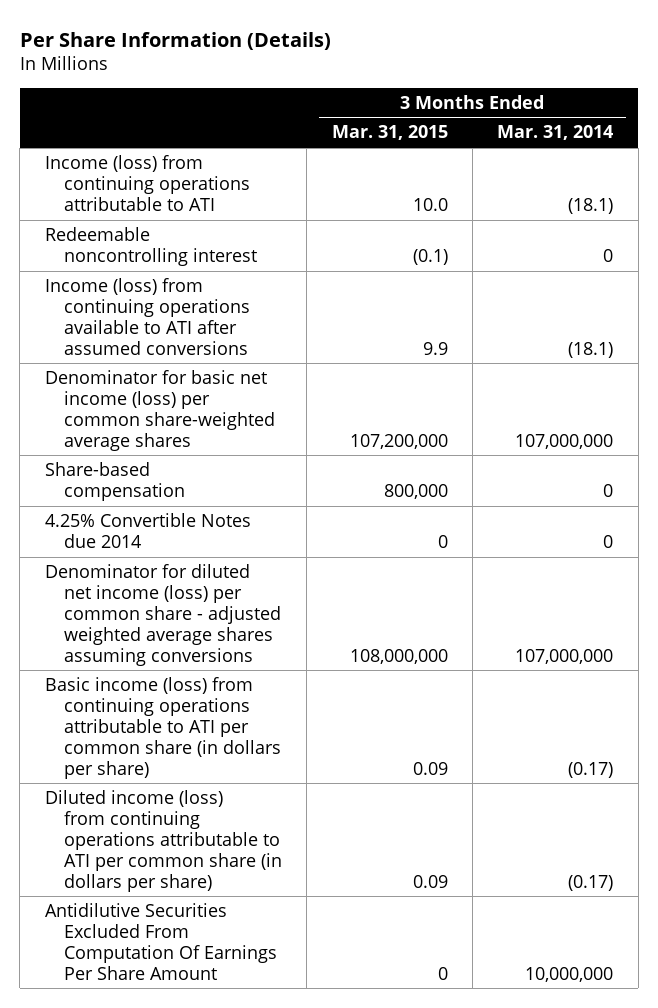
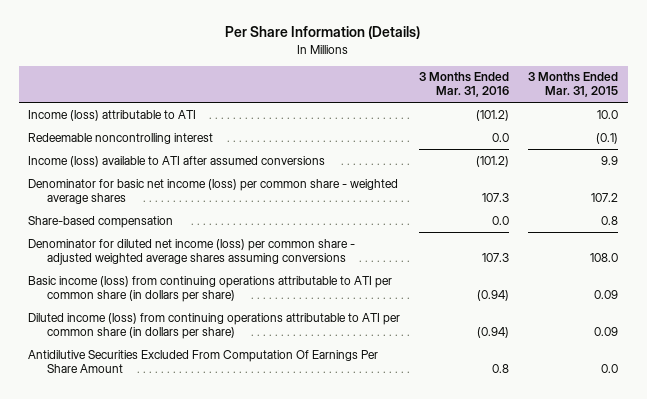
[497,125,614,141] Mar. 31, 2014 -> none
none -> [419,72,510,98] 3 Months Ended Mar. 31, 2016
[44,155,250,211] Income (loss) from continuing operations attributable to ATI -> [28,109,197,121] Income (loss) attributable to ATI
[44,513,251,548] 4.25% Convertible Notes due 2014 -> none
[44,278,250,355] Income (loss) from continuing operations available to ATI after assumed conversions -> [28,155,326,167] Income (loss) available to ATI after assumed conversions
[44,370,275,451] Denominator for basic net income (loss) per common share-weighted average shares -> [28,178,399,204] Denominator for basic net income (loss) per common share - weighted average shares
[349,433,448,449] 107,200,000 -> [591,192,619,202] 107.2
[383,483,448,499] 800,000 -> [601,215,619,225] 0.8
[349,648,448,664] 108,000,000 -> [590,252,619,262] 108.0
[437,966,448,980] 0 -> [601,363,619,373] 0.0

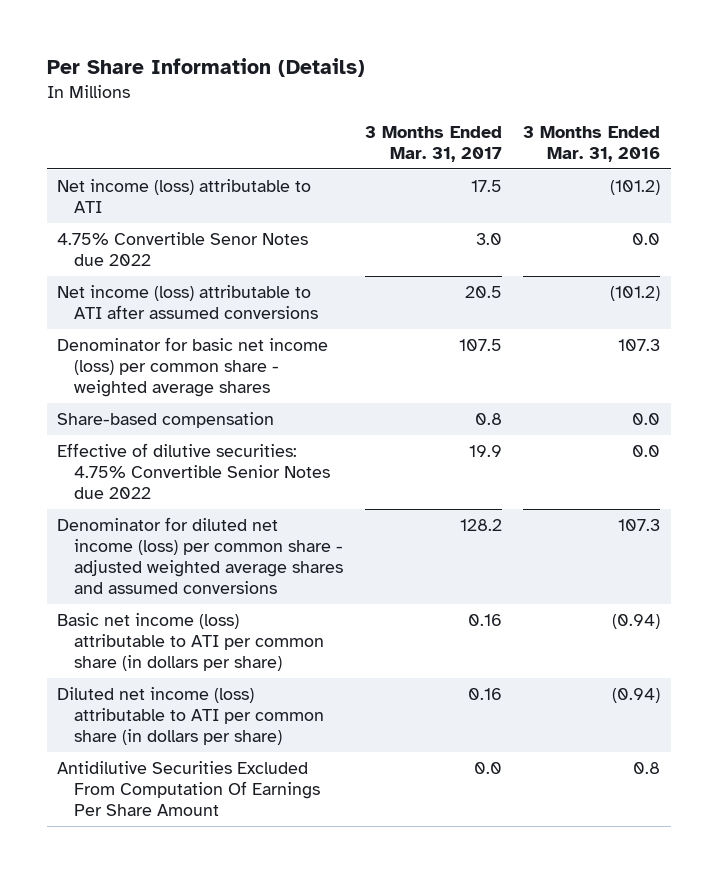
[528,72,619,98] 3 Months Ended Mar. 31, 2015 -> none
none -> [364,125,502,162] 3 Months Ended Mar. 31, 2017
[28,132,214,144] Redeemable noncontrolling interest -> none
[28,109,197,121] Income (loss) attributable to ATI -> [57,179,312,214] Net income (loss) attributable to ATI
none -> [57,232,309,267] 4.75% Convertible Senor Notes due 2022
[28,155,326,167] Income (loss) available to ATI after assumed conversions -> [57,285,319,320] Net income (loss) attributable to ATI after assumed conversions
none -> [57,443,331,500] Effective of dilutive securities: 4.75% Convertible Senior Notes due 2022
[28,238,356,265] Denominator for diluted net income (loss) per common share - adjusted weighted average shares assuming conversions -> [57,517,344,595] Denominator for diluted net income (loss) per common share - adjusted weighted average shares and assumed conversions
[28,275,393,302] Basic income (loss) from continuing operations attributable to ATI per common share (in dollars per share) -> [57,613,325,672] Basic net income (loss) attributable to ATI per common share (in dollars per share)
[28,312,401,339] Diluted income (loss) from continuing operations attributable to ATI per common share (in dollars per share) -> [57,687,325,746] Diluted net income (loss) attributable to ATI per common share (in dollars per share)

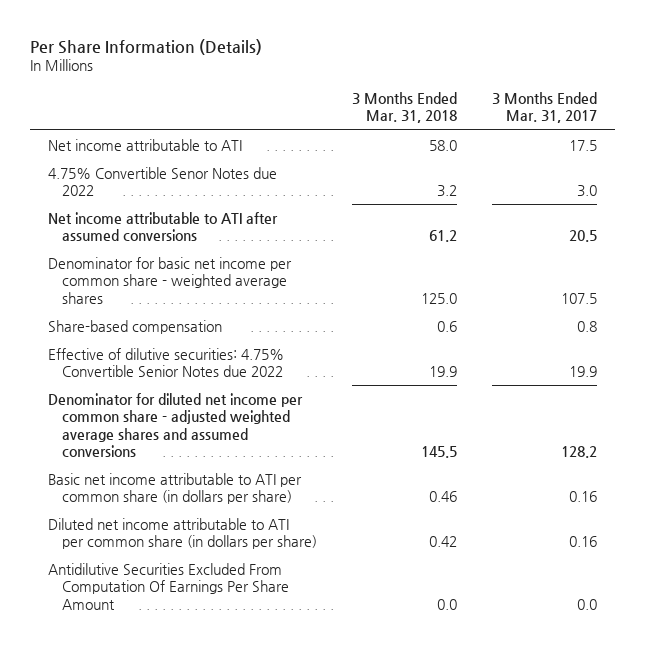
[522,125,660,162] 3 Months Ended Mar. 31, 2016 -> none
none -> [352,91,458,124] 3 Months Ended Mar. 31, 2018
[57,179,312,214] Net income (loss) attributable to ATI -> [47,138,242,151] Net income attributable to ATI
[57,285,319,320] Net income (loss) attributable to ATI after assumed conversions -> [47,211,278,242] Net income attributable to ATI after assumed conversions
[57,337,329,398] Denominator for basic net income (loss) per common share - weighted average shares -> [47,256,292,304] Denominator for basic net income per common share - weighted average shares
[57,517,344,595] Denominator for diluted net income (loss) per common share - adjusted weighted average shares and assumed conversions -> [47,392,303,457] Denominator for diluted net income per common share - adjusted weighted average shares and assumed conversions
[57,613,325,672] Basic net income (loss) attributable to ATI per common share (in dollars per share) -> [47,472,302,505] Basic net income attributable to ATI per common share (in dollars per share)
[57,687,325,746] Diluted net income (loss) attributable to ATI per common share (in dollars per share) -> [47,517,317,550] Diluted net income attributable to ATI per common share (in dollars per share)

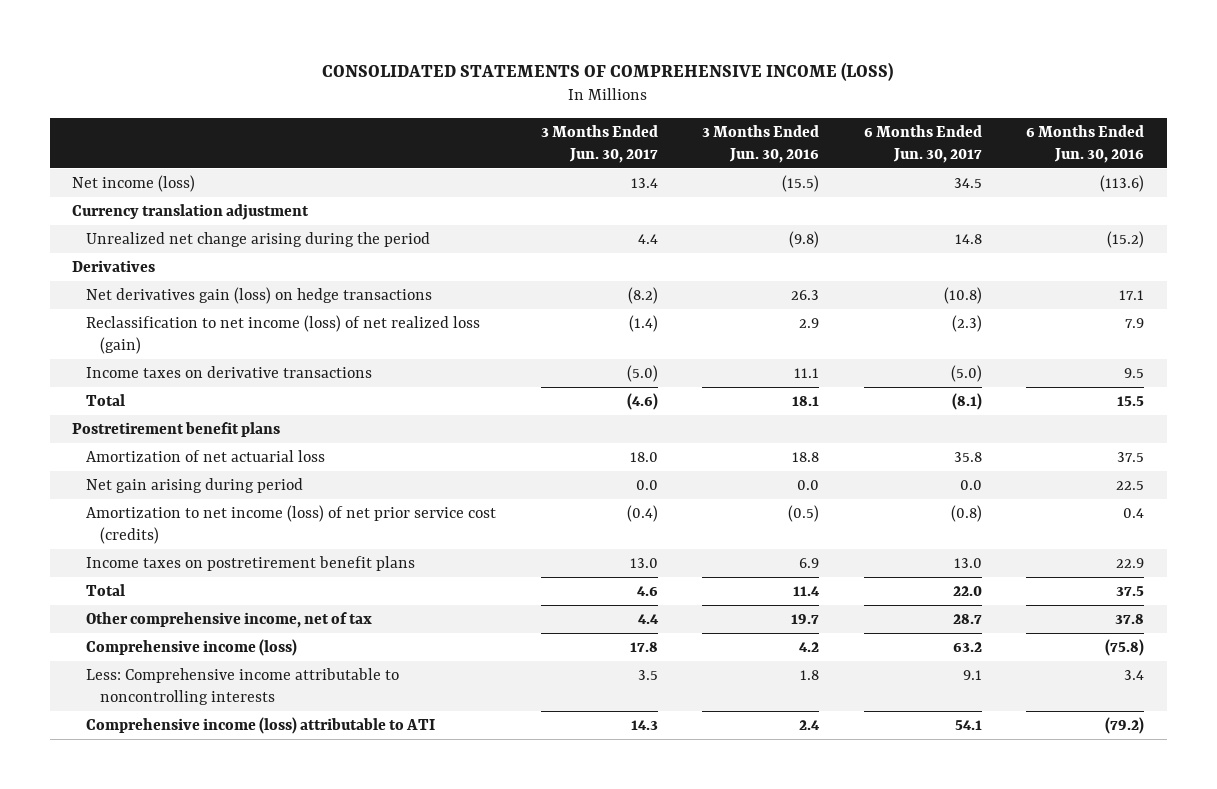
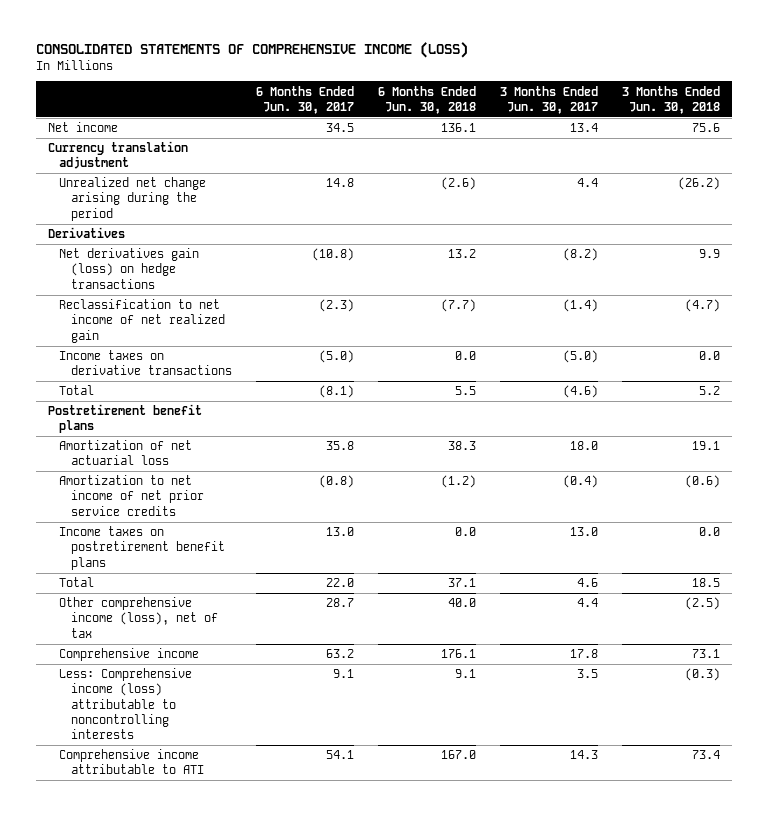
[702,124,820,163] 3 Months Ended Jun. 30, 2016 -> none
[1026,124,1145,163] 6 Months Ended Jun. 30, 2016 -> none
none -> [377,85,476,114] 6 Months Ended Jun. 30, 2018
none -> [621,85,720,114] 3 Months Ended Jun. 30, 2018
[72,174,196,192] Net income (loss) -> [47,122,118,133] Net income
[86,314,481,354] Reclassification to net income (loss) of net realized loss (gain) -> [59,299,225,343] Reclassification to net income of net realized gain
[86,477,304,493] Net gain arising during period -> none
[86,504,497,544] Amortization to net income (loss) of net prior service cost (credits) -> [59,475,204,516] Amortization to net income of net prior service credits
[86,611,373,628] Other comprehensive income, net of tax -> [59,597,218,638] Other comprehensive income (loss), net of tax
[86,638,298,656] Comprehensive income (loss) -> [59,648,200,662] Comprehensive income
[86,667,400,705] Less: Comprehensive income attributable to noncontrolling interests -> [59,668,193,740] Less: Comprehensive income (loss) attributable to noncontrolling interests
[86,716,436,734] Comprehensive income (loss) attributable to ATI -> [59,749,204,775] Comprehensive income attributable to ATI

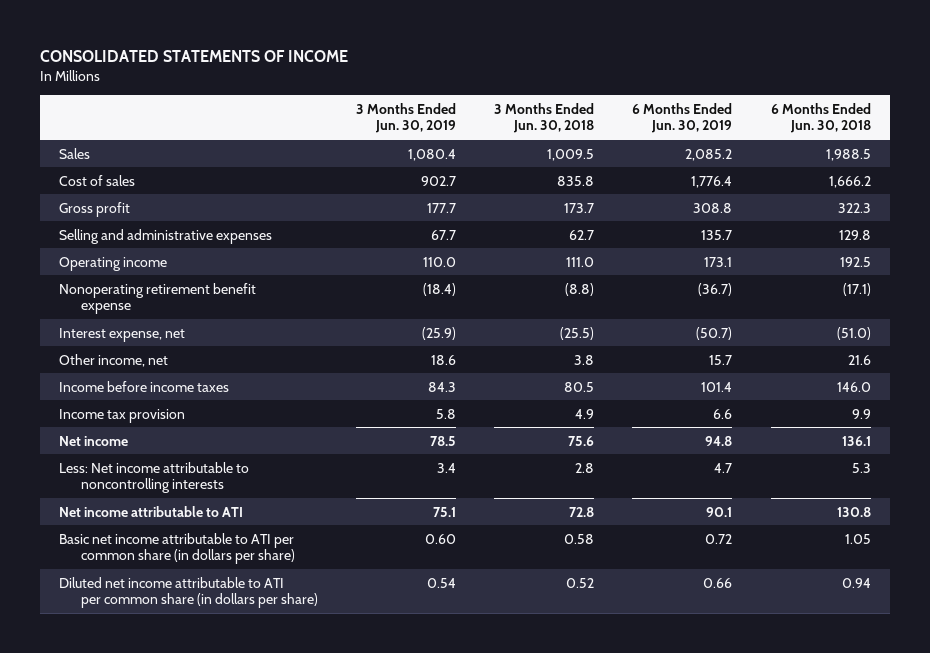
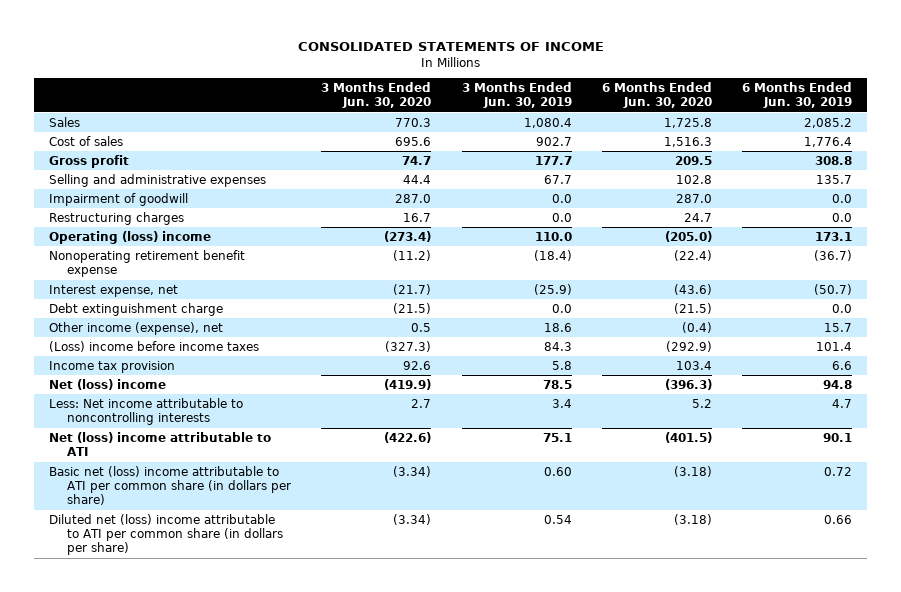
[494,102,595,134] 3 Months Ended Jun. 30, 2018 -> none
[770,102,871,134] 6 Months Ended Jun. 30, 2018 -> none
none -> [321,81,432,108] 3 Months Ended Jun. 30, 2020
none -> [601,81,712,108] 6 Months Ended Jun. 30, 2020
none -> [48,192,188,206] Impairment of goodwill
none -> [48,211,184,225] Restructuring charges
[59,256,168,271] Operating income -> [48,230,211,244] Operating (loss) income
none -> [48,302,223,316] Debt extinguishment charge
[59,353,169,367] Other income, net -> [48,321,223,335] Other income (expense), net
[59,380,230,392] Income before income taxes -> [48,340,259,352] (Loss) income before income taxes
[59,435,129,446] Net income -> [48,378,166,390] Net (loss) income
[59,505,244,517] Net income attributable to ATI -> [48,431,271,456] Net (loss) income attributable to ATI
[59,532,295,565] Basic net income attributable to ATI per common share (in dollars per share) -> [48,465,291,506] Basic net (loss) income attributable to ATI per common share (in dollars per share)
[59,576,318,609] Diluted net income attributable to ATI per common share (in dollars per share) -> [48,513,283,556] Diluted net (loss) income attributable to ATI per common share (in dollars per share)

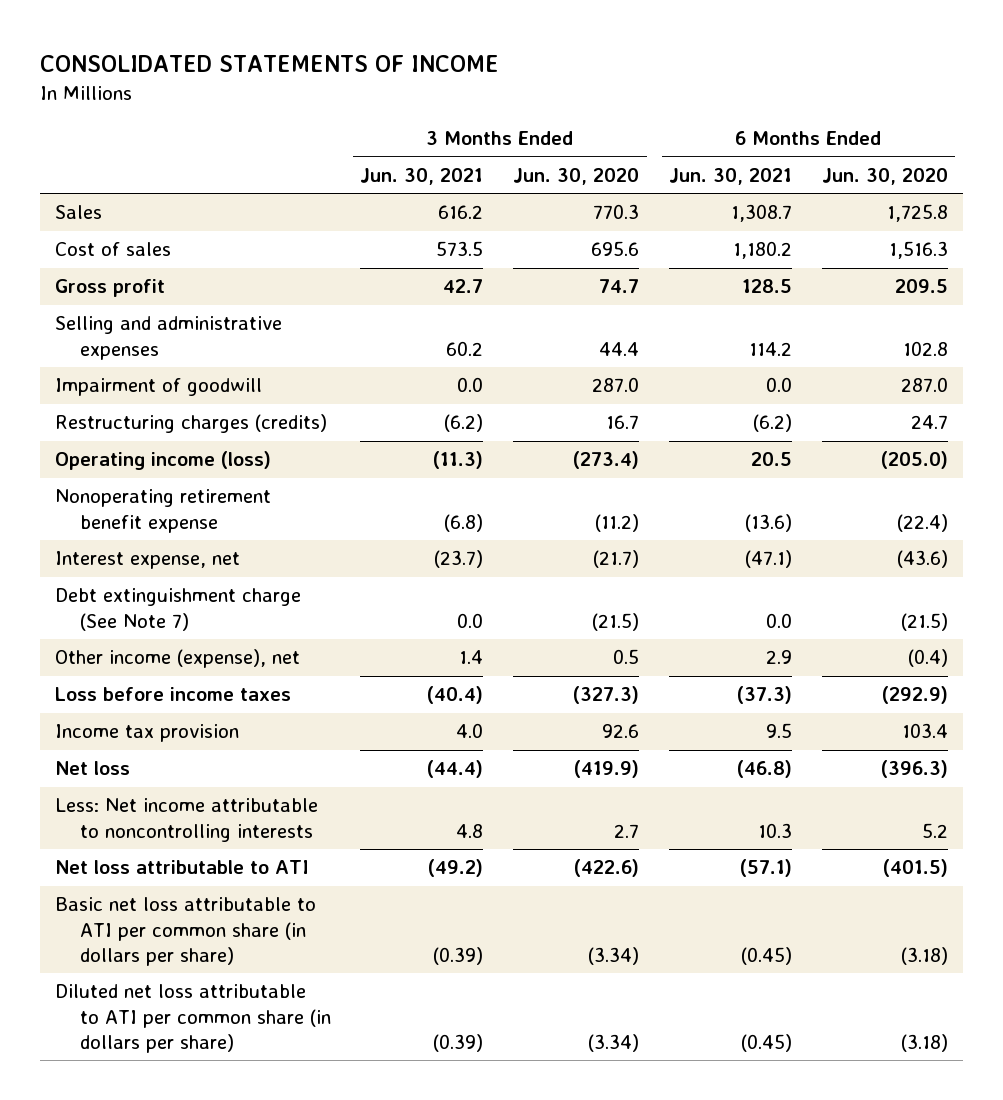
[461,81,572,108] 3 Months Ended Jun. 30, 2019 -> none
[742,81,853,108] 6 Months Ended Jun. 30, 2019 -> none
none -> [360,168,484,186] Jun. 30, 2021
none -> [668,168,792,186] Jun. 30, 2021
[48,211,184,225] Restructuring charges -> [55,414,328,434] Restructuring charges (credits)
[48,230,211,244] Operating (loss) income -> [55,451,272,471] Operating income (loss)
[48,302,223,316] Debt extinguishment charge -> [55,588,302,631] Debt extinguishment charge (See Note 7)
[48,340,259,352] (Loss) income before income taxes -> [55,687,292,702] Loss before income taxes
[48,378,166,390] Net (loss) income -> [55,761,131,776] Net loss
[48,431,271,456] Net (loss) income attributable to ATI -> [55,860,310,875] Net loss attributable to ATI
[48,465,291,506] Basic net (loss) income attributable to ATI per common share (in dollars per share) -> [55,897,317,967] Basic net loss attributable to ATI per common share (in dollars per share)
[48,513,283,556] Diluted net (loss) income attributable to ATI per common share (in dollars per share) -> [55,984,331,1054] Diluted net loss attributable to ATI per common share (in dollars per share)

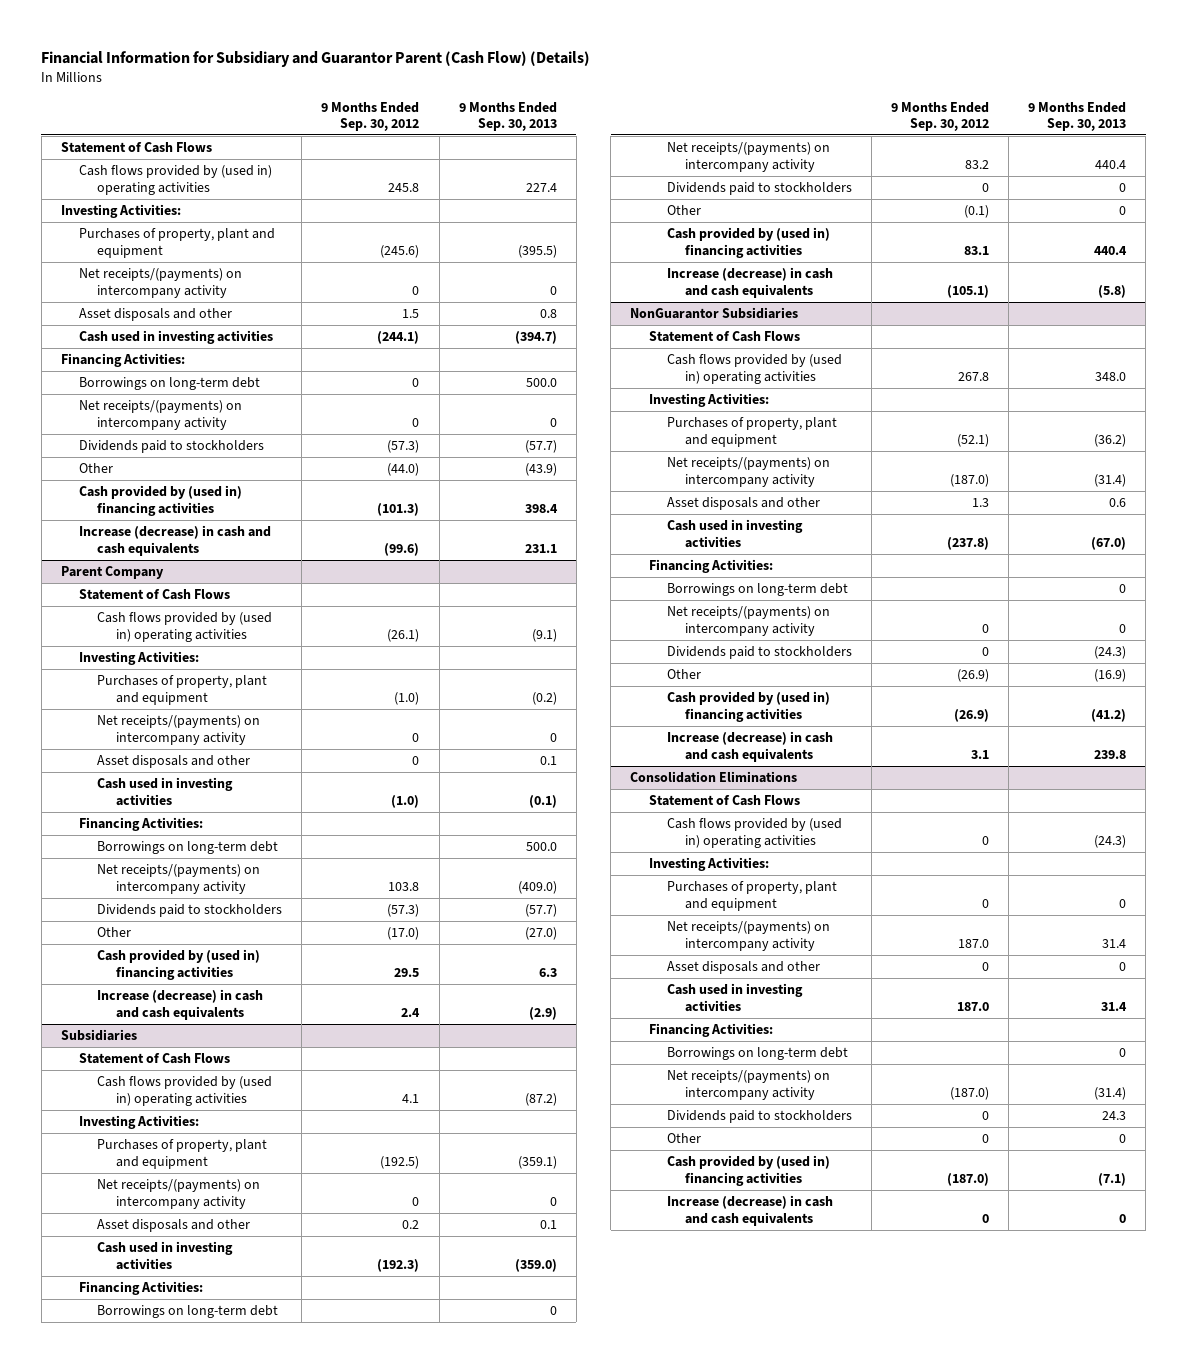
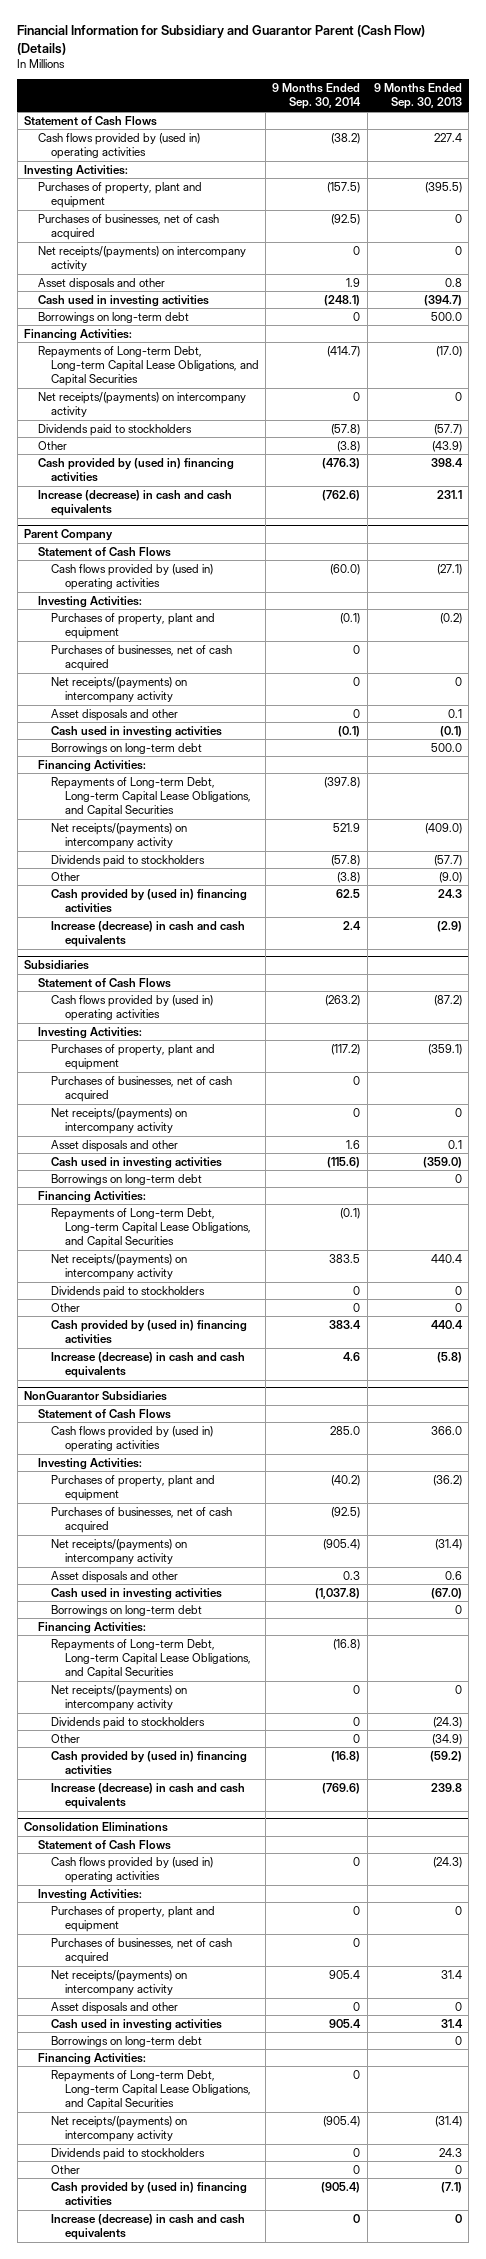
[321,101,420,131] 9 Months Ended Sep. 30, 2012 -> none
none -> [272,83,362,110] 9 Months Ended Sep. 30, 2014
none -> [37,213,219,240] Purchases of businesses, net of cash acquired
[60,353,185,368] Financing Activities: -> [24,328,133,341] Financing Activities:
none -> [37,345,260,387] Repayments of Long-term Debt, Long-term Capital Lease Obligations, and Capital Securities
[531,628,557,642] (9.1) -> [436,563,462,575] (27.1)
none -> [51,644,233,671] Purchases of businesses, net of cash acquired
[79,817,204,832] Financing Activities: -> [37,759,146,772] Financing Activities:
none -> [51,776,251,818] Repayments of Long-term Debt, Long-term Capital Lease Obligations, and Capital Securities
[524,927,557,941] (27.0) -> [438,871,462,883] (9.0)
[538,967,557,977] 6.3 -> [437,888,462,898] 24.3
none -> [51,1075,233,1102] Purchases of businesses, net of cash acquired
[79,1281,204,1296] Financing Activities: -> [37,1190,146,1203] Financing Activities:
none -> [51,1207,251,1249] Repayments of Long-term Debt, Long-term Capital Lease Obligations, and Capital Securities
[1095,371,1127,381] 348.0 -> [430,1425,462,1435] 366.0
none -> [51,1506,233,1533] Purchases of businesses, net of cash acquired
[648,559,773,574] Financing Activities: -> [37,1621,146,1634] Financing Activities:
none -> [51,1638,251,1680] Repayments of Long-term Debt, Long-term Capital Lease Obligations, and Capital Securities
[1094,669,1127,683] (16.9) -> [431,1733,462,1745] (34.9)
[1091,708,1127,722] (41.2) -> [429,1750,462,1762] (59.2)
none -> [51,1937,233,1964] Purchases of businesses, net of cash acquired
[648,1023,773,1038] Financing Activities: -> [37,2052,146,2065] Financing Activities:
none -> [51,2069,251,2111] Repayments of Long-term Debt, Long-term Capital Lease Obligations, and Capital Securities

